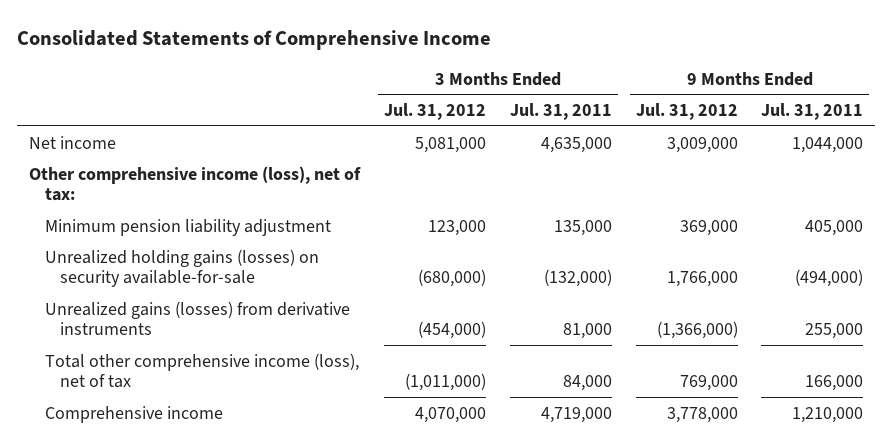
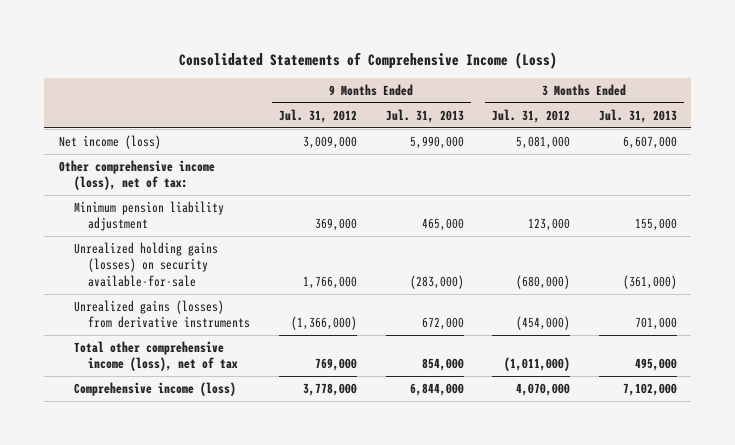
[17,30,492,51] Consolidated Statements of Comprehensive Income -> [178,51,557,69] Consolidated Statements of Comprehensive Income (Loss)
[509,103,612,121] Jul. 31, 2011 -> none
[761,103,864,121] Jul. 31, 2011 -> none
none -> [385,108,464,123] Jul. 31, 2013
none -> [598,108,677,123] Jul. 31, 2013
[29,135,117,149] Net income -> [58,135,161,150] Net income (loss)
[44,405,223,423] Comprehensive income -> [73,382,236,397] Comprehensive income (loss)

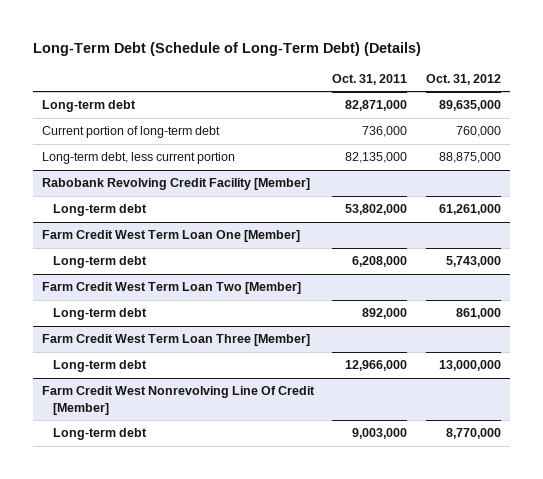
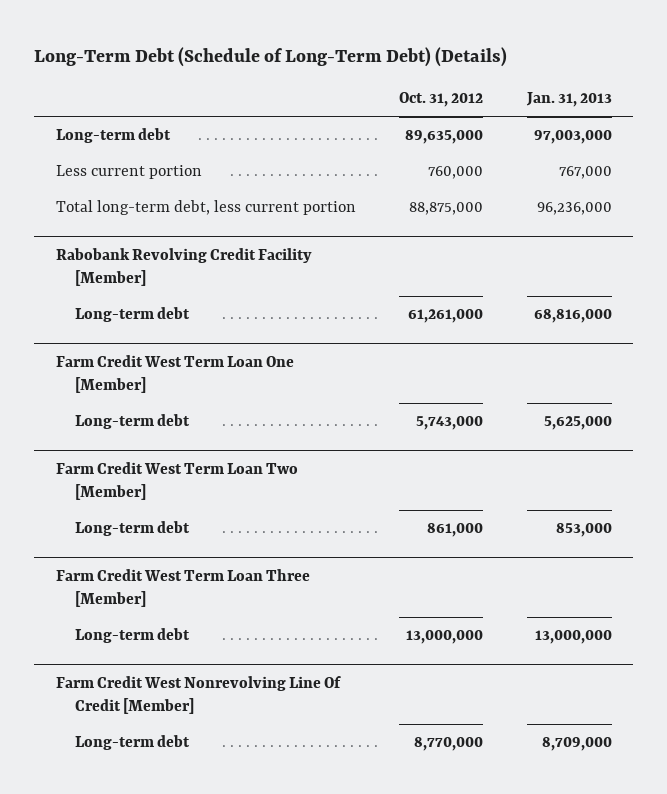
[332,73,408,85] Oct. 31, 2011 -> none
none -> [525,92,612,108] Jan. 31, 2013
[41,126,220,139] Current portion of long-term debt -> [55,165,202,180] Less current portion
[41,152,235,165] Long-term debt, less current portion -> [55,200,356,216] Total long-term debt, less current portion

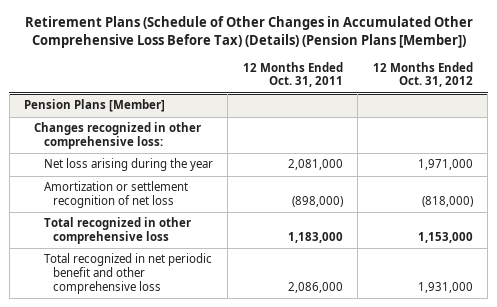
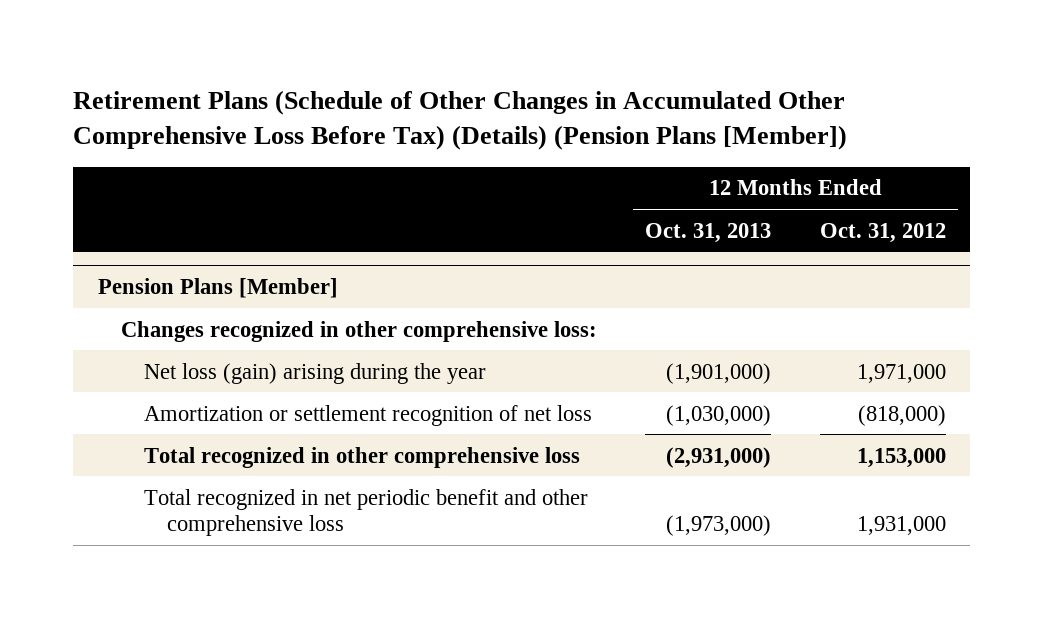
[242,61,343,88] 12 Months Ended Oct. 31, 2011 -> none
none -> [645,222,772,243] Oct. 31, 2013
[43,158,213,172] Net loss arising during the year -> [143,362,486,384] Net loss (gain) arising during the year

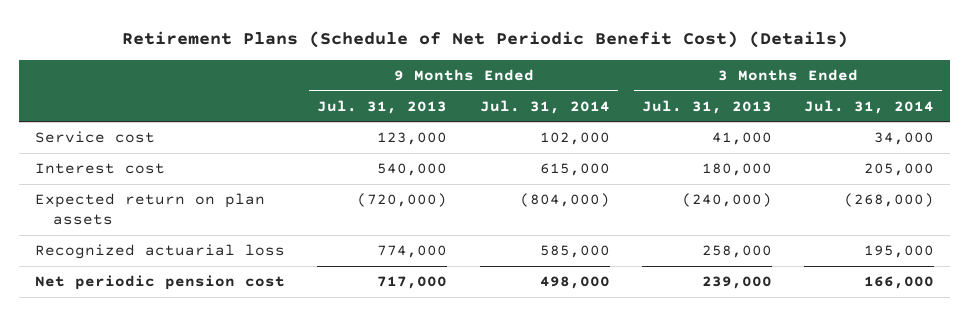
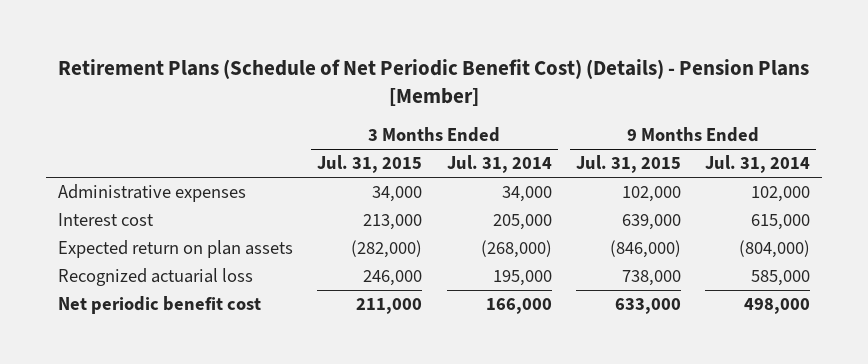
[121,31,848,49] Retirement Plans (Schedule of Net Periodic Benefit Cost) (Details) -> [58,58,810,107] Retirement Plans (Schedule of Net Periodic Benefit Cost) (Details) - Pension Plans [Member]
[317,99,448,114] Jul. 31, 2013 -> none
[642,99,773,114] Jul. 31, 2013 -> none
none -> [317,155,423,174] Jul. 31, 2015
none -> [575,155,681,174] Jul. 31, 2015
[35,131,156,144] Service cost -> [58,184,247,203] Administrative expenses
[35,275,286,291] Net periodic pension cost -> [58,296,262,315] Net periodic benefit cost

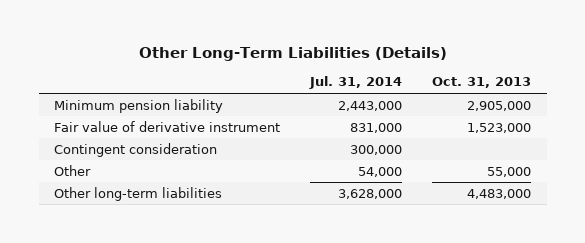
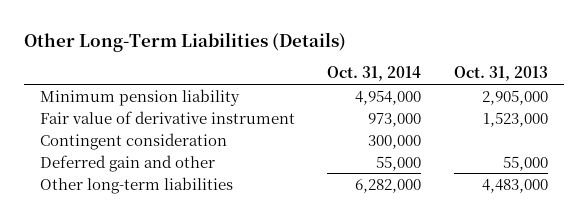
[309,76,403,90] Jul. 31, 2014 -> none
none -> [327,66,422,82] Oct. 31, 2014
[53,164,91,176] Other -> [39,154,215,172] Deferred gain and other

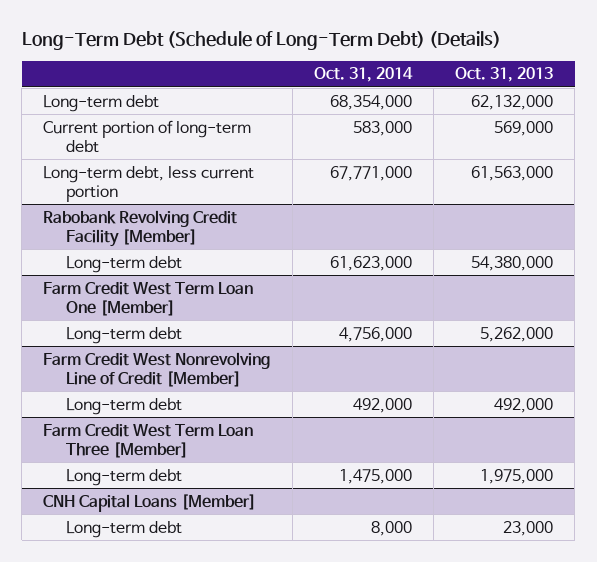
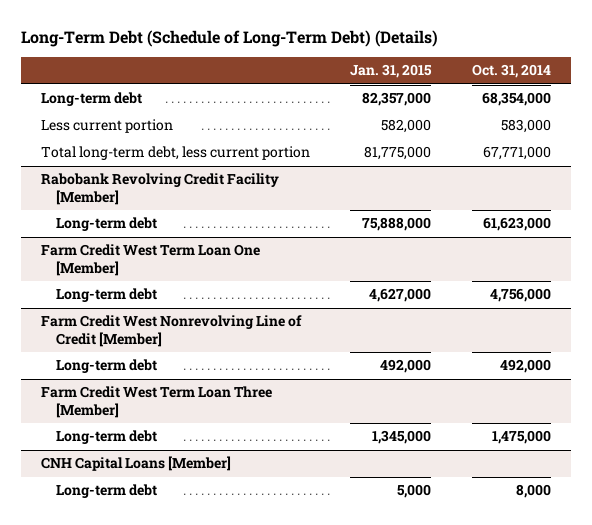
[455,67,554,83] Oct. 31, 2013 -> none
none -> [350,64,433,79] Jan. 31, 2015
[43,119,252,153] Current portion of long-term debt -> [41,119,174,134] Less current portion
[43,165,255,202] Long-term debt, less current portion -> [41,146,311,161] Total long-term debt, less current portion

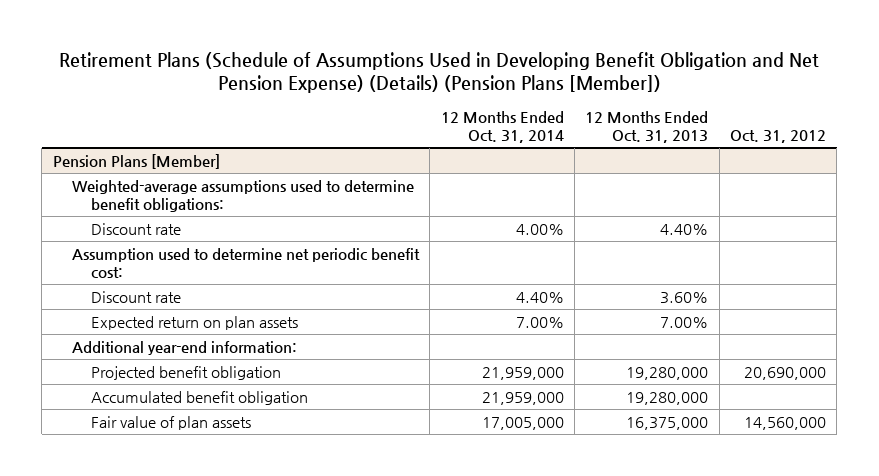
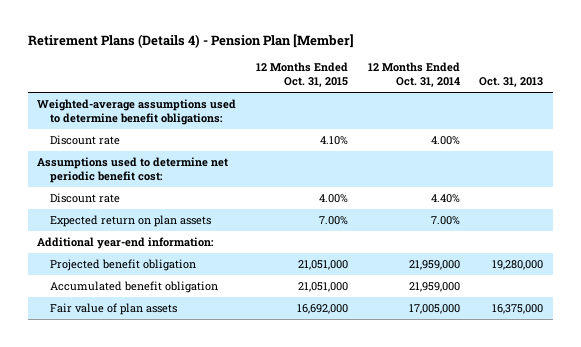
[59,51,820,94] Retirement Plans (Schedule of Assumptions Used in Developing Benefit Obligation and Net Pension Expense) (Details) (Pension Plans [Member]) -> [27,34,354,49] Retirement Plans (Details 4) - Pension Plan [Member]
[585,111,709,143] 12 Months Ended Oct. 31, 2013 -> none
[729,129,826,143] Oct. 31, 2012 -> none
none -> [256,62,349,87] 12 Months Ended Oct. 31, 2015
none -> [479,76,544,87] Oct. 31, 2013
[52,153,220,169] Pension Plans [Member] -> none
[71,247,420,278] Assumption used to determine net periodic benefit cost: -> [37,157,229,183] Assumptions used to determine net periodic benefit cost:

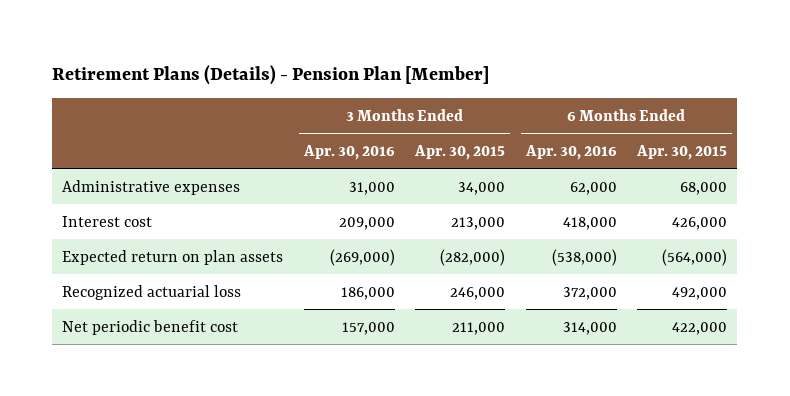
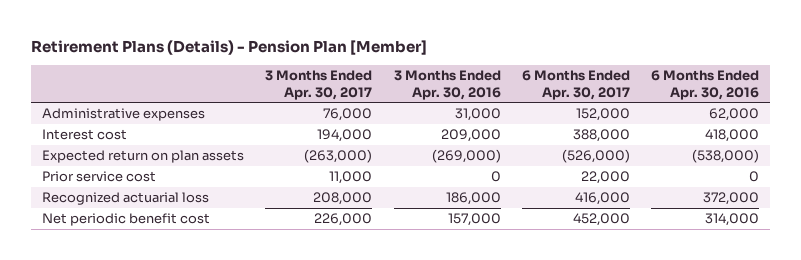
[414,145,506,161] Apr. 30, 2015 -> none
[636,145,728,161] Apr. 30, 2015 -> none
none -> [265,70,373,100] 3 Months Ended Apr. 30, 2017
none -> [521,70,630,100] 6 Months Ended Apr. 30, 2017
none -> [42,171,157,183] Prior service cost

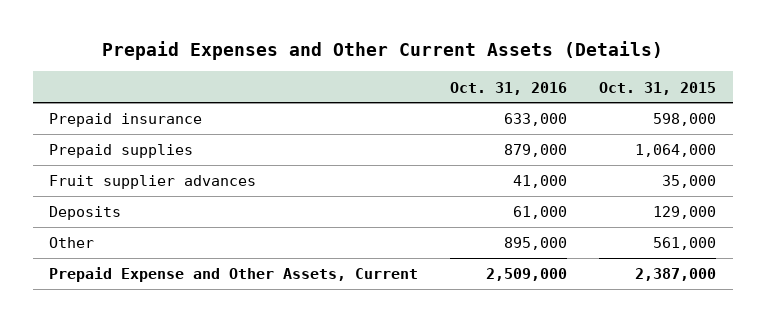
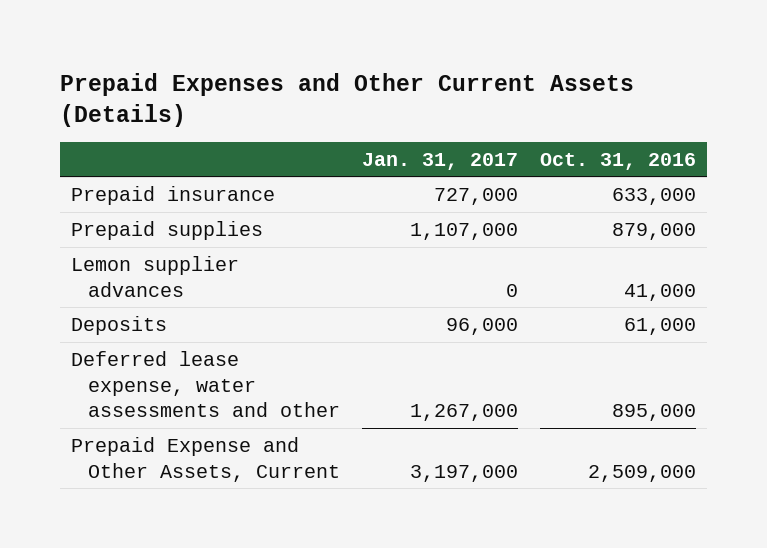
[599,81,717,95] Oct. 31, 2015 -> none
none -> [362,152,519,170] Jan. 31, 2017
[48,175,256,190] Fruit supplier advances -> [70,255,239,297] Lemon supplier advances
[48,237,94,249] Other -> [70,350,341,418] Deferred lease expense, water assessments and other

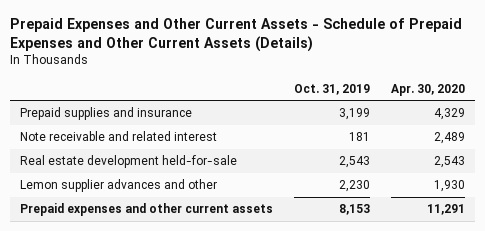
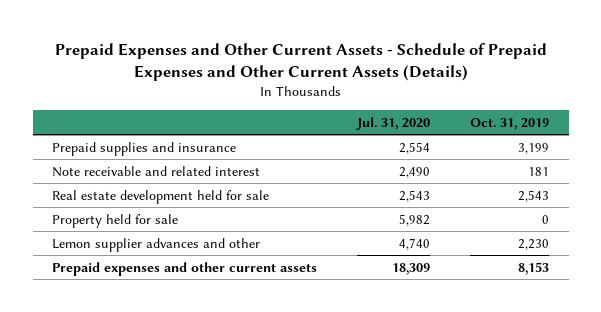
[390,83,465,96] Apr. 30, 2020 -> none
none -> [356,116,431,130] Jul. 31, 2020
[20,155,238,169] Real estate development held-for-sale -> [52,189,270,204] Real estate development held for sale
none -> [52,213,179,228] Property held for sale

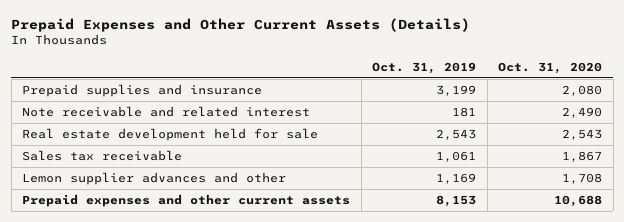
[54,42,547,81] Prepaid Expenses and Other Current Assets - Schedule of Prepaid Expenses and Other Current Assets (Details) -> [11,17,471,32] Prepaid Expenses and Other Current Assets (Details)
[356,116,431,130] Jul. 31, 2020 -> none
none -> [498,61,603,74] Oct. 31, 2020
[52,213,179,228] Property held for sale -> none
none -> [22,149,183,161] Sales tax receivable
[517,238,549,250] 2,230 -> [436,172,477,184] 1,169

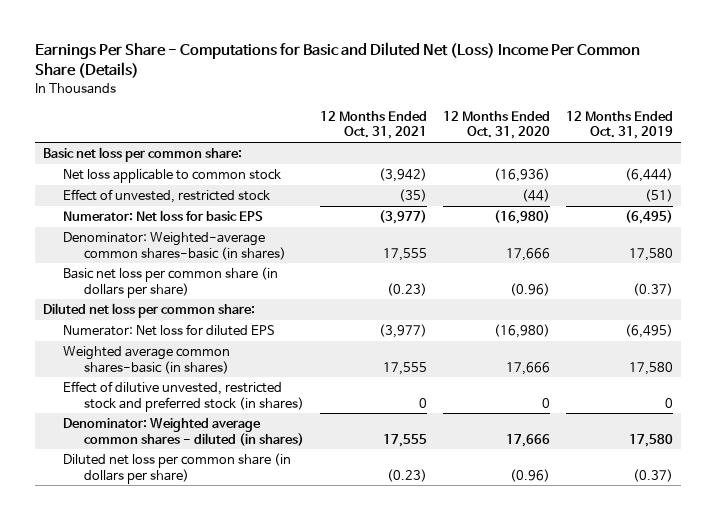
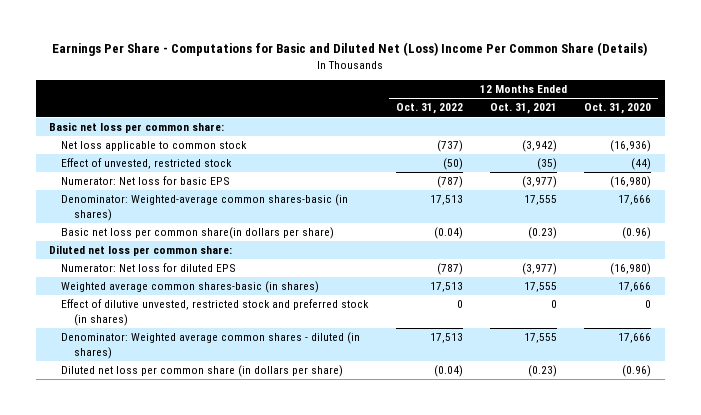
[566,110,674,140] 12 Months Ended Oct. 31, 2019 -> none
none -> [395,103,463,115] Oct. 31, 2022
[63,267,279,298] Basic net loss per common share (in dollars per share) -> [61,227,335,240] Basic net loss per common share(in dollars per share)

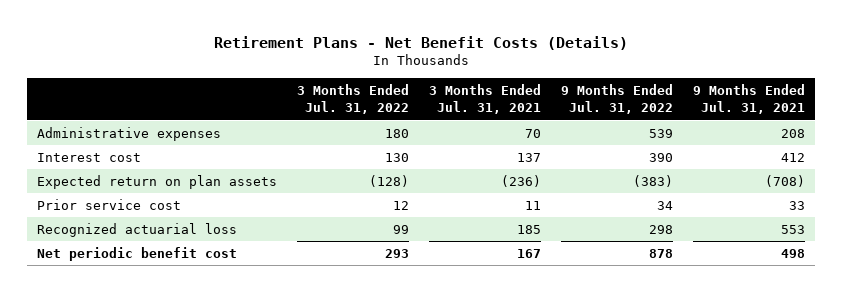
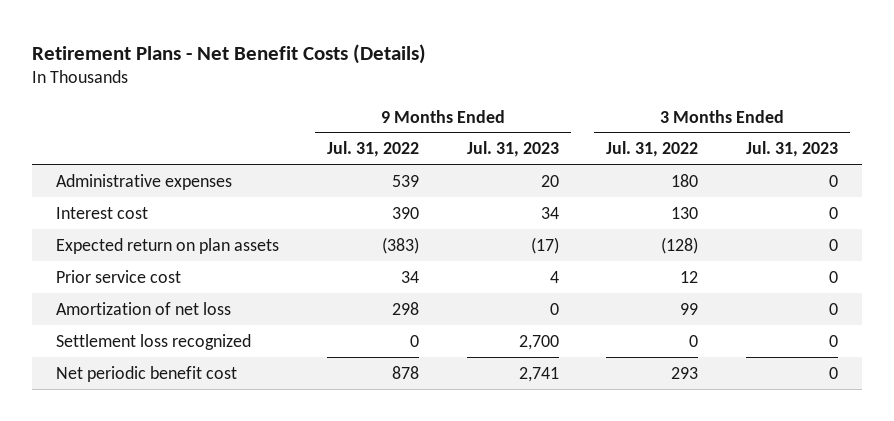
[429,84,542,115] 3 Months Ended Jul. 31, 2021 -> none
[692,84,805,115] 9 Months Ended Jul. 31, 2021 -> none
none -> [466,141,559,158] Jul. 31, 2023
none -> [746,141,839,158] Jul. 31, 2023
[37,223,238,238] Recognized actuarial loss -> [55,301,231,315] Amortization of net loss
none -> [55,333,251,350] Settlement loss recognized

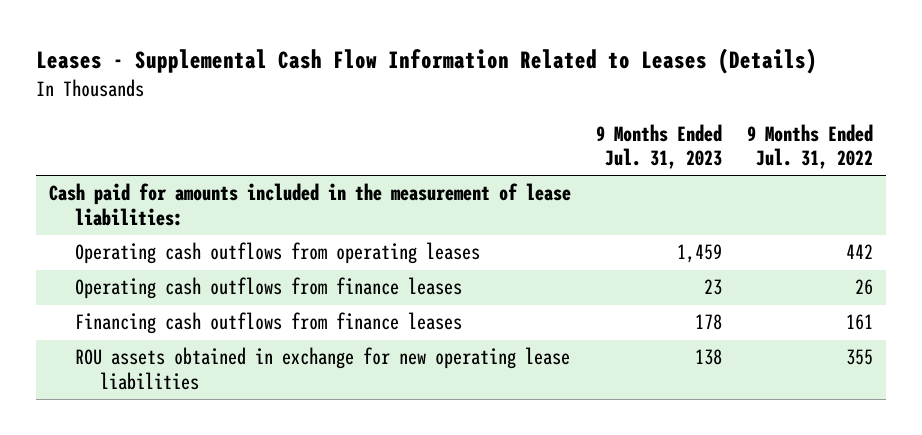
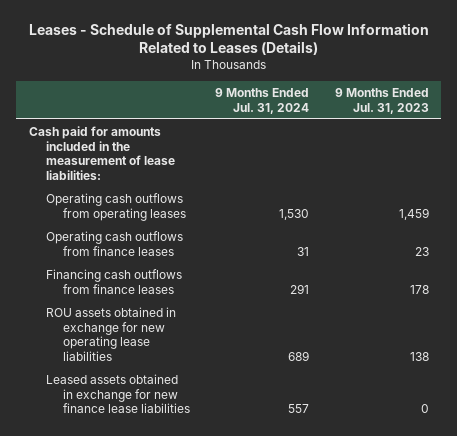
[36,48,818,75] Leases - Supplemental Cash Flow Information Related to Leases (Details) -> [28,22,429,56] Leases - Schedule of Supplemental Cash Flow Information Related to Leases (Details)
[747,123,874,170] 9 Months Ended Jul. 31, 2022 -> none
none -> [215,88,310,114] 9 Months Ended Jul. 31, 2024
none -> [45,373,190,414] Leased assets obtained in exchange for new finance lease liabilities

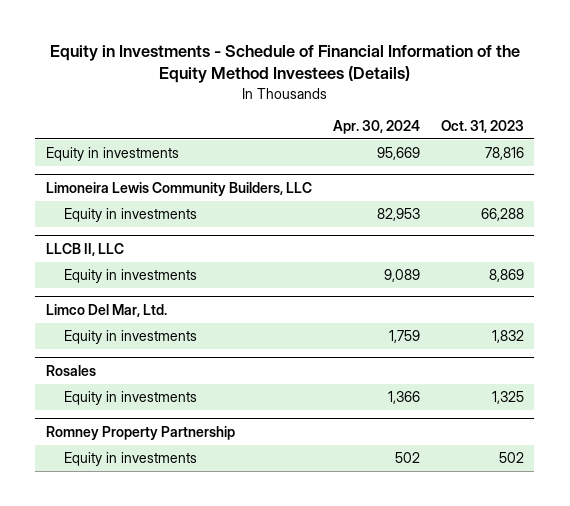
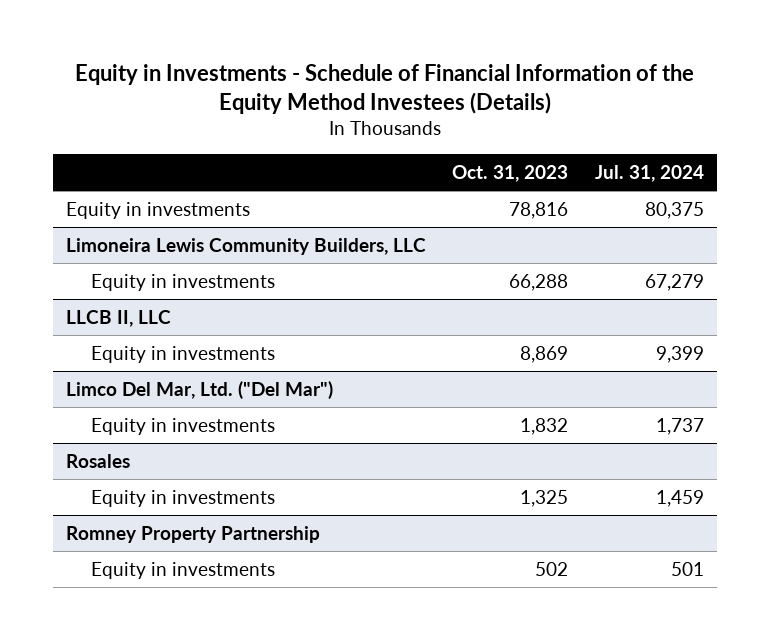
[332,119,420,134] Apr. 30, 2024 -> none
none -> [594,164,704,182] Jul. 31, 2024
[45,304,167,318] Limco Del Mar, Ltd. -> [65,380,333,399] Limco Del Mar, Ltd. ("Del Mar")

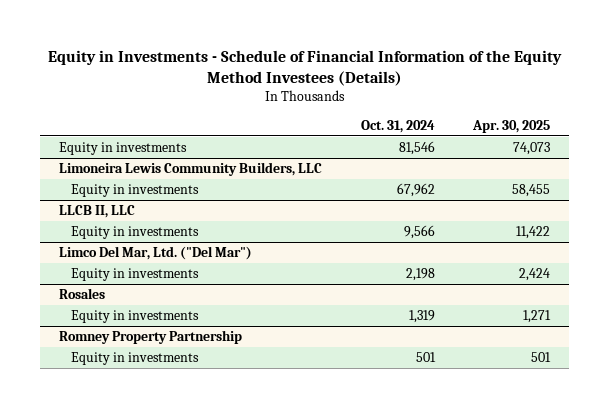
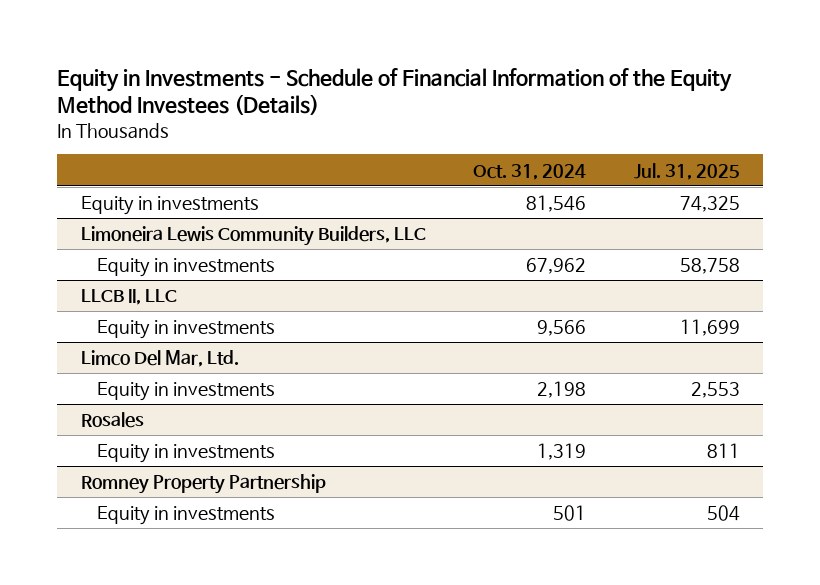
[472,120,551,134] Apr. 30, 2025 -> none
none -> [633,162,740,180] Jul. 31, 2025
[59,246,253,261] Limco Del Mar, Ltd. ("Del Mar") -> [80,350,239,368] Limco Del Mar, Ltd.

